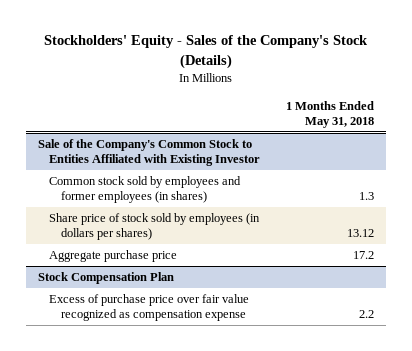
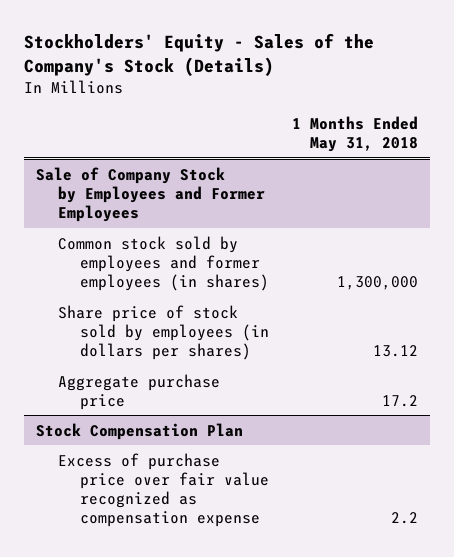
[38,139,261,167] Sale of the Company's Common Stock to Entities Affiliated with Existing Investor -> none
none -> [36,166,265,222] Sale of Company Stock by Employees and Former Employees
[358,192,374,201] 1.3 -> [337,275,419,290] 1,300,000

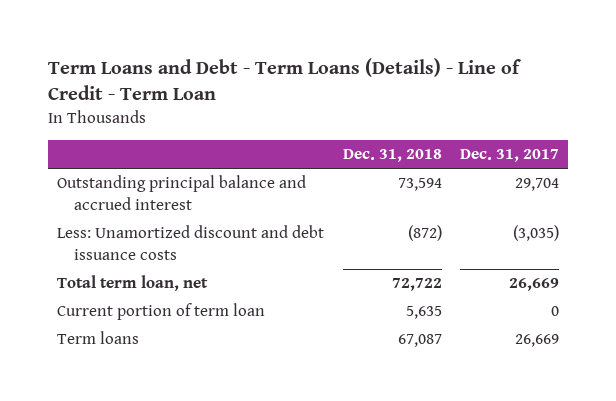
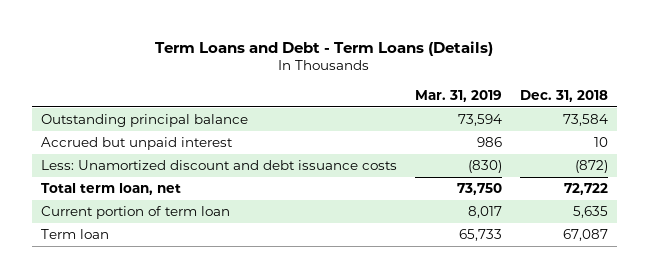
[48,58,522,101] Term Loans and Debt - Term Loans (Details) - Line of Credit - Term Loan -> [155,40,494,56] Term Loans and Debt - Term Loans (Details)
[459,149,559,163] Dec. 31, 2017 -> none
none -> [414,89,502,102] Mar. 31, 2019
[57,175,307,210] Outstanding principal balance and accrued interest -> [40,114,248,128] Outstanding principal balance
[397,178,442,192] 73,594 -> [562,114,608,127] 73,584
none -> [40,137,233,151] Accrued but unpaid interest
[57,331,140,345] Term loans -> [40,229,109,240] Term loan

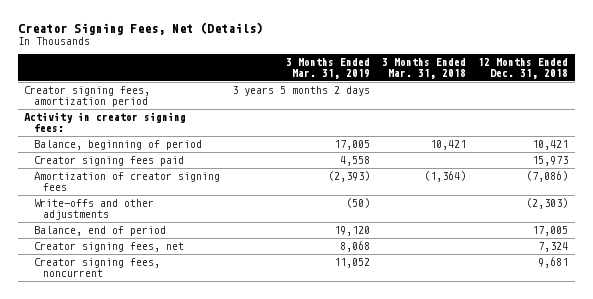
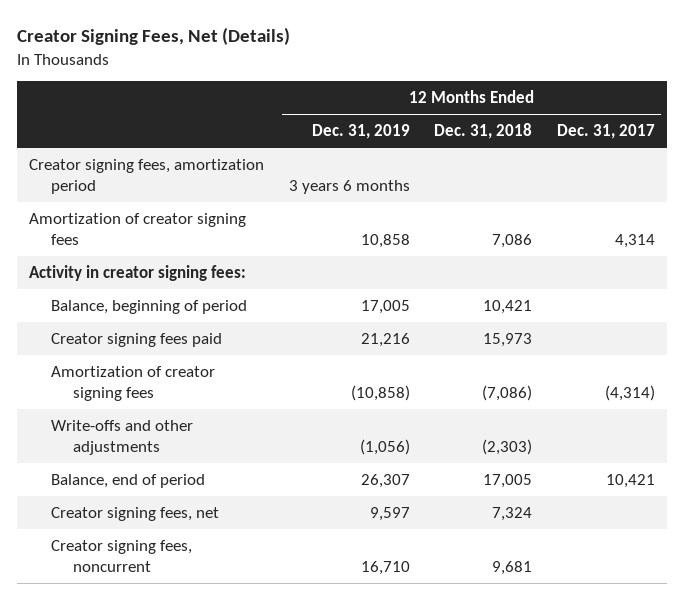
[286,58,371,80] 3 Months Ended Mar. 31, 2019 -> none
[382,58,467,80] 3 Months Ended Mar. 31, 2018 -> none
none -> [311,124,410,140] Dec. 31, 2019
none -> [556,124,655,140] Dec. 31, 2017
none -> [29,212,247,245] Amortization of creator signing fees

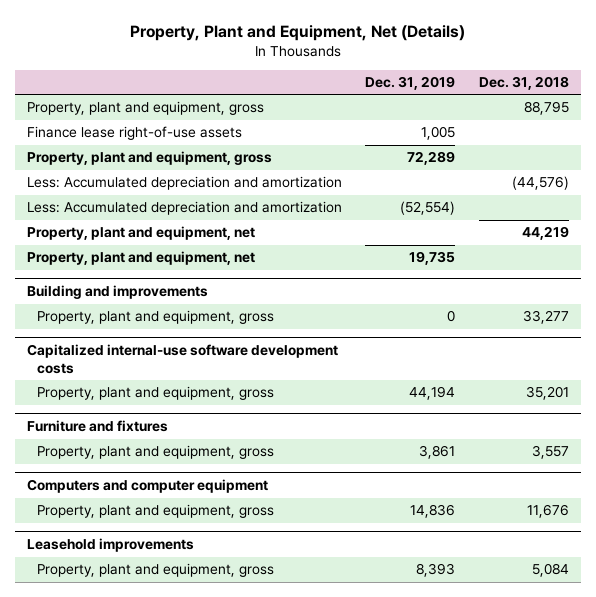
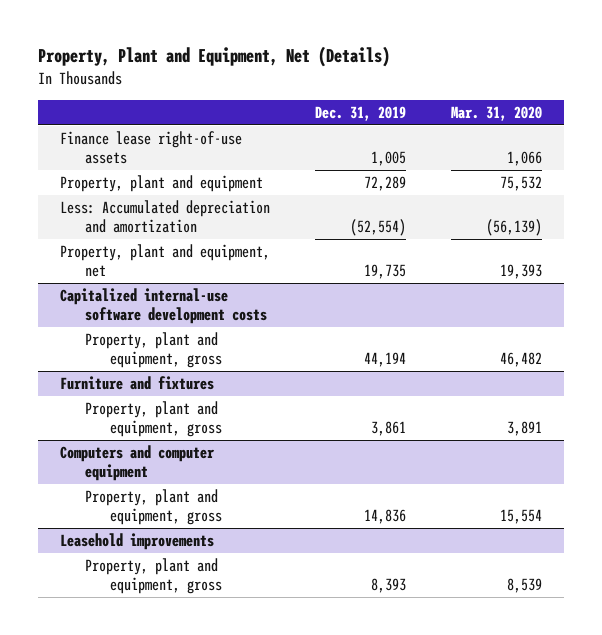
[479,75,570,90] Dec. 31, 2018 -> none
none -> [450,105,542,121] Mar. 31, 2020
[26,101,264,116] Property, plant and equipment, gross -> none
[26,176,342,191] Less: Accumulated depreciation and amortization -> none
[26,151,272,166] Property, plant and equipment, gross -> [60,175,264,193] Property, plant and equipment
[26,226,255,241] Property, plant and equipment, net -> none
[26,285,208,300] Building and improvements -> none
[37,310,275,325] Property, plant and equipment, gross -> none

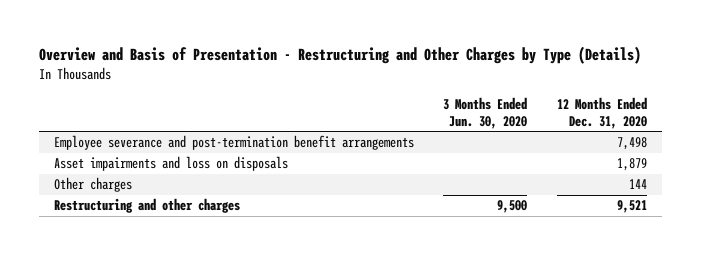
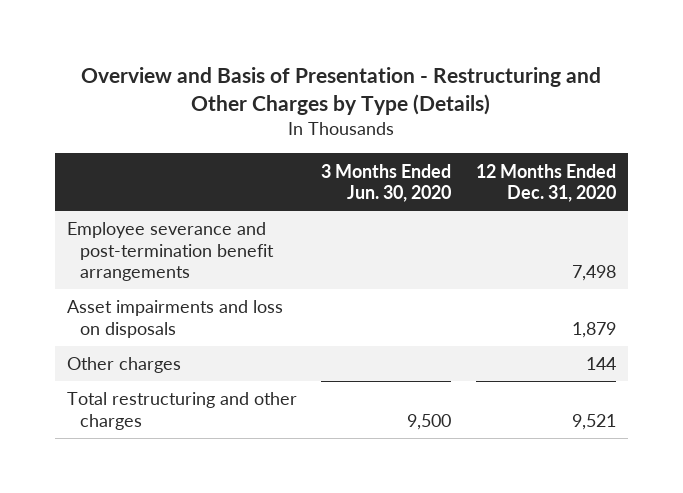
[53,198,240,214] Restructuring and other charges -> [67,392,298,430] Total restructuring and other charges

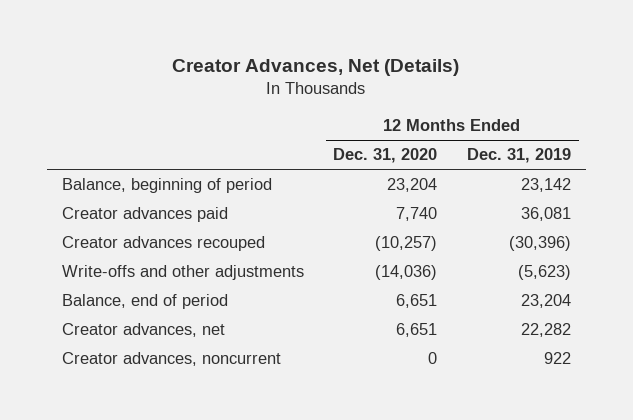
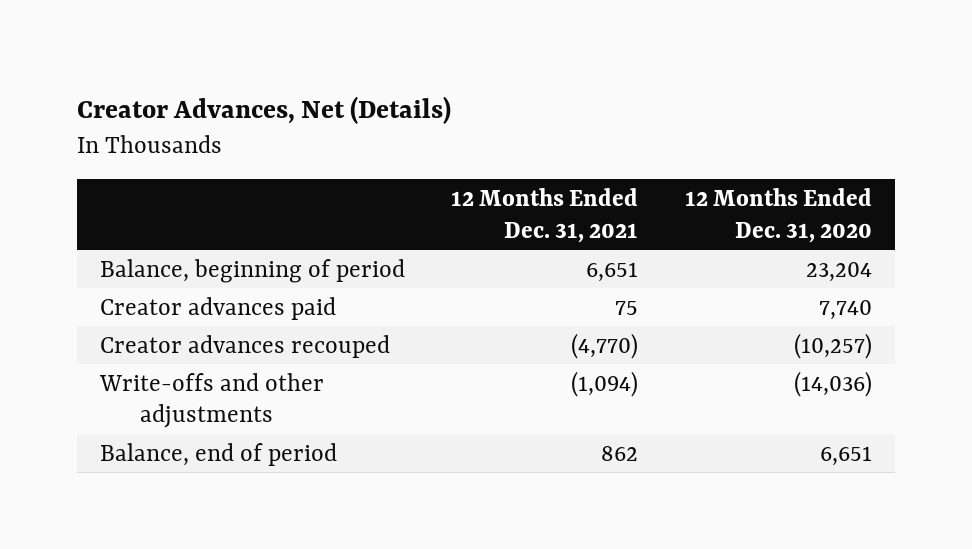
[467,148,572,164] Dec. 31, 2019 -> none
none -> [451,188,639,243] 12 Months Ended Dec. 31, 2021
[61,323,225,338] Creator advances, net -> none
[61,352,281,367] Creator advances, noncurrent -> none

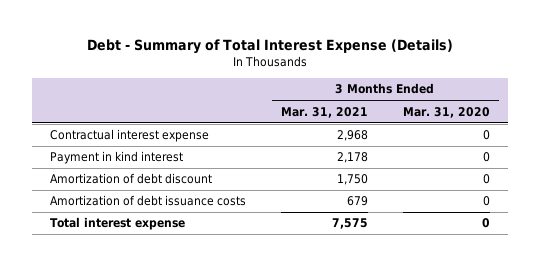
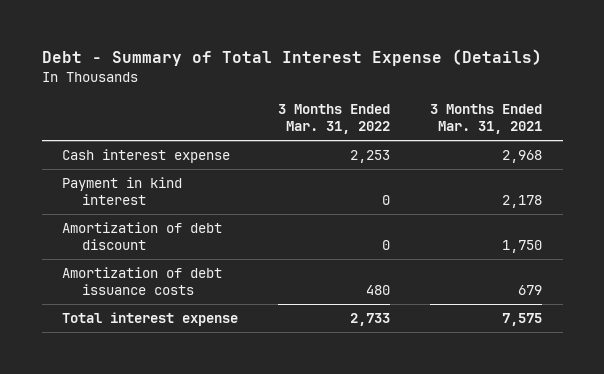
[402,106,490,118] Mar. 31, 2020 -> none
none -> [278,104,391,135] 3 Months Ended Mar. 31, 2022
[49,129,209,143] Contractual interest expense -> [61,148,230,163] Cash interest expense

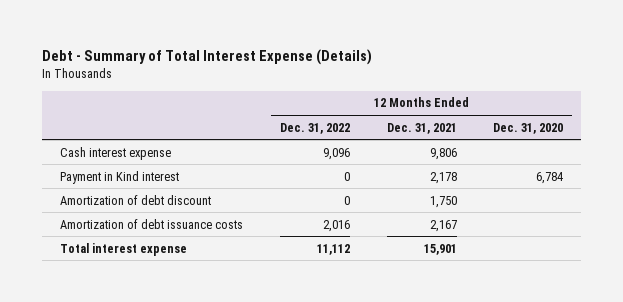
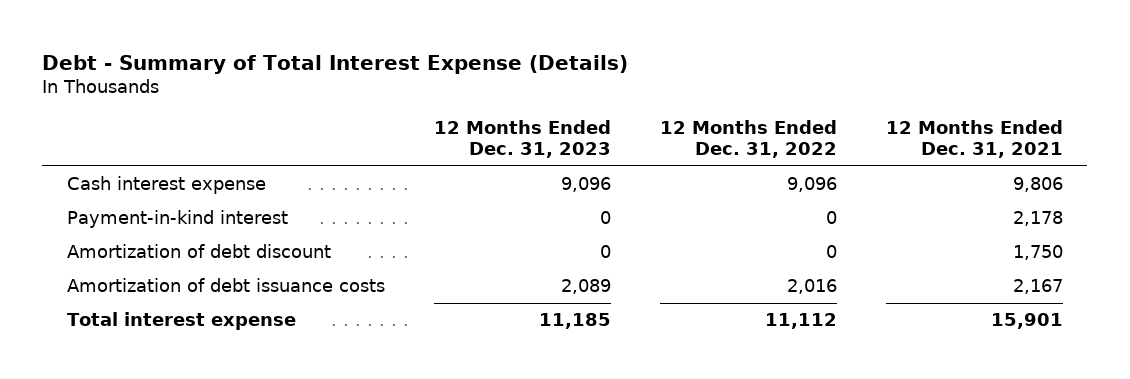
[493,122,564,134] Dec. 31, 2020 -> none
none -> [433,120,611,159] 12 Months Ended Dec. 31, 2023
[60,170,180,184] Payment in Kind interest -> [66,210,288,229] Payment-in-kind interest

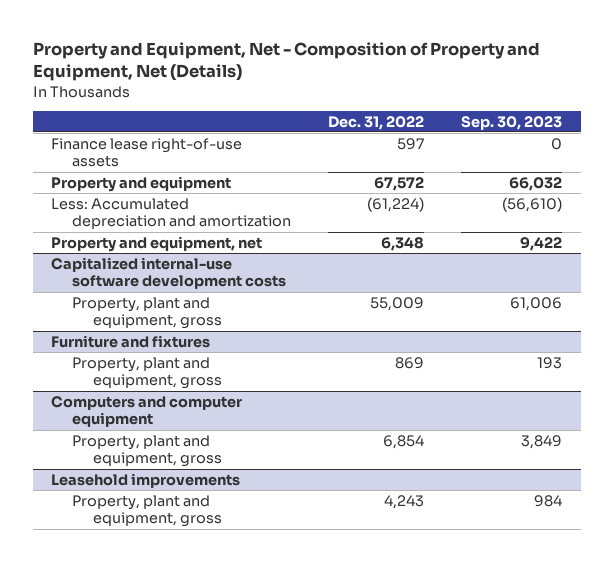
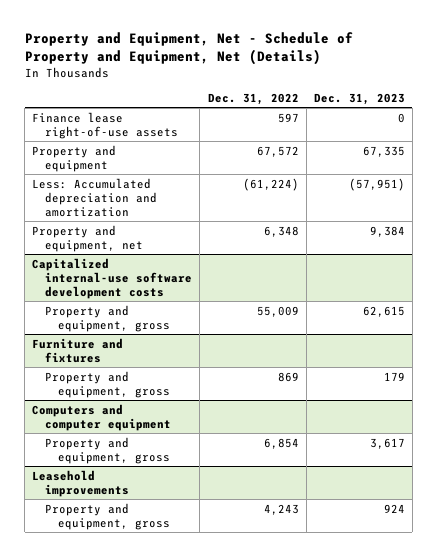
[32,41,540,82] Property and Equipment, Net - Composition of Property and Equipment, Net (Details) -> [24,31,353,65] Property and Equipment, Net - Schedule of Property and Equipment, Net (Details)
[461,115,563,130] Sep. 30, 2023 -> none
none -> [313,92,405,105] Dec. 31, 2023
[72,296,223,330] Property, plant and equipment, gross -> [45,304,171,332] Property and equipment, gross
[72,356,223,390] Property, plant and equipment, gross -> [45,370,171,398] Property and equipment, gross
[72,434,223,468] Property, plant and equipment, gross -> [45,436,171,464] Property and equipment, gross
[72,494,223,528] Property, plant and equipment, gross -> [45,502,171,530] Property and equipment, gross

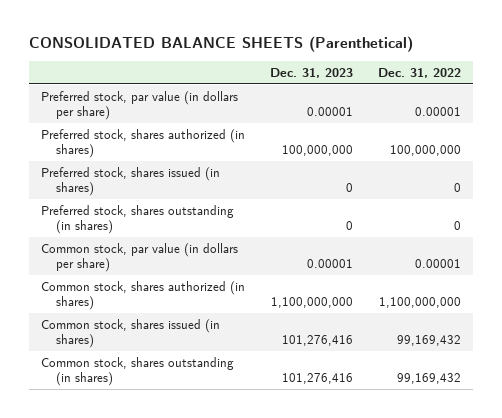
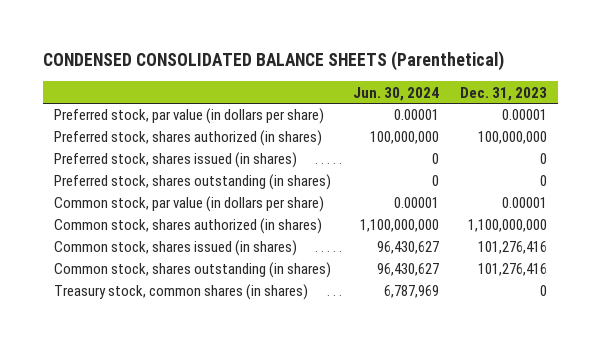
[29,36,414,53] CONSOLIDATED BALANCE SHEETS (Parenthetical) -> [42,51,504,72] CONDENSED CONSOLIDATED BALANCE SHEETS (Parenthetical)
[377,67,461,78] Dec. 31, 2022 -> none
none -> [352,86,439,101] Jun. 30, 2024
none -> [53,284,308,301] Treasury stock, common shares (in shares)

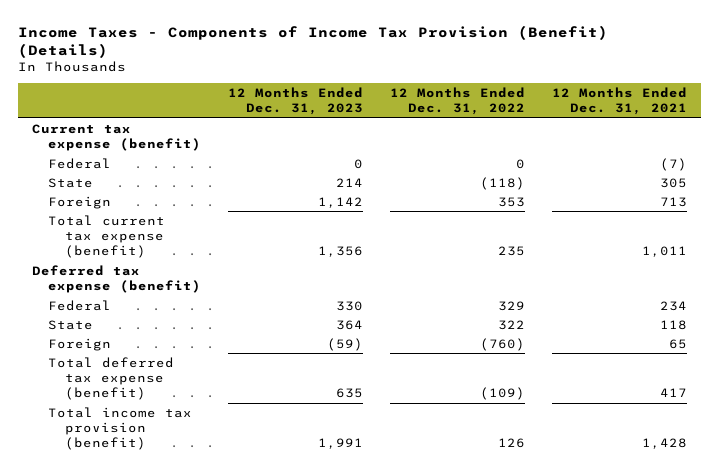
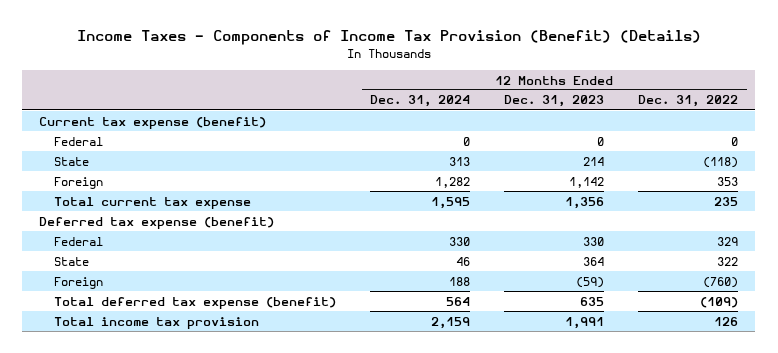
[552,86,688,116] 12 Months Ended Dec. 31, 2021 -> none
none -> [370,95,471,108] Dec. 31, 2024
[48,214,166,259] Total current tax expense (benefit) -> [54,196,252,209] Total current tax expense
[48,406,193,451] Total income tax provision (benefit) -> [54,316,260,329] Total income tax provision

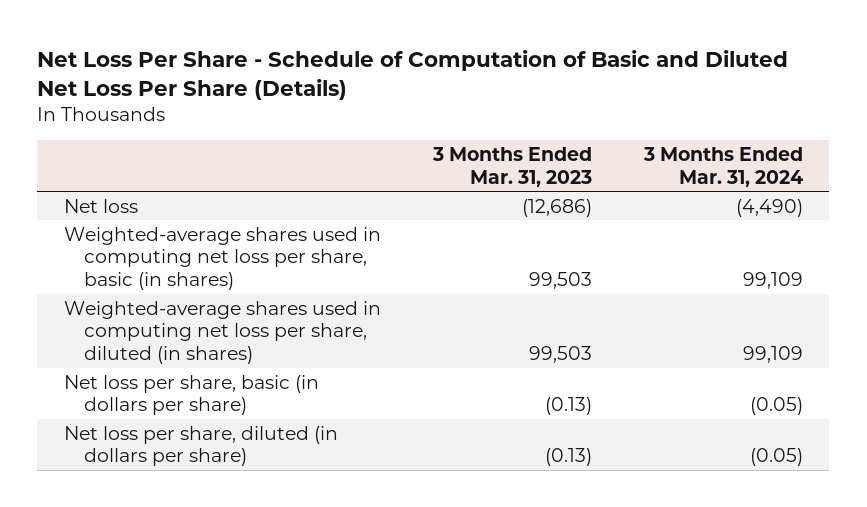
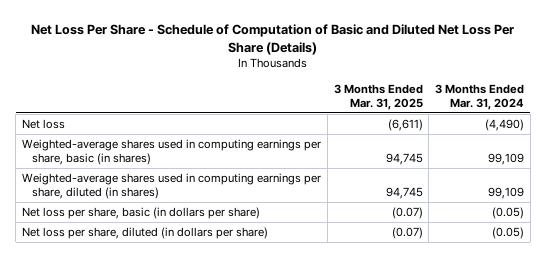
[431,146,592,187] 3 Months Ended Mar. 31, 2023 -> none
none -> [333,83,423,110] 3 Months Ended Mar. 31, 2025
[63,226,381,291] Weighted-average shares used in computing net loss per share, basic (in shares) -> [22,139,322,166] Weighted-average shares used in computing earnings per share, basic (in shares)
[63,300,381,365] Weighted-average shares used in computing net loss per share, diluted (in shares) -> [22,173,322,200] Weighted-average shares used in computing earnings per share, diluted (in shares)

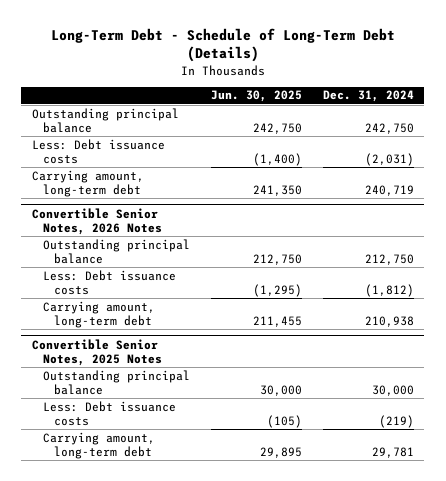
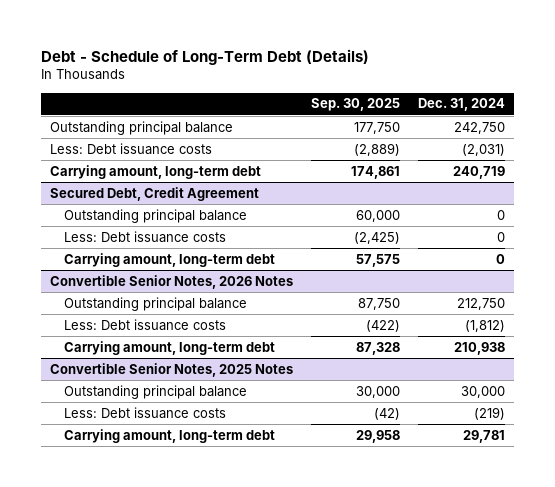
[50,27,395,63] Long-Term Debt - Schedule of Long-Term Debt (Details) -> [41,48,370,65] Debt - Schedule of Long-Term Debt (Details)
[210,90,302,103] Jun. 30, 2025 -> none
none -> [310,98,400,112] Sep. 30, 2025
none -> [50,186,260,201] Secured Debt, Credit Agreement
none -> [63,208,247,223] Outstanding principal balance
none -> [63,230,226,243] Less: Debt issuance costs
none -> [63,252,275,267] Carrying amount, long-term debt

